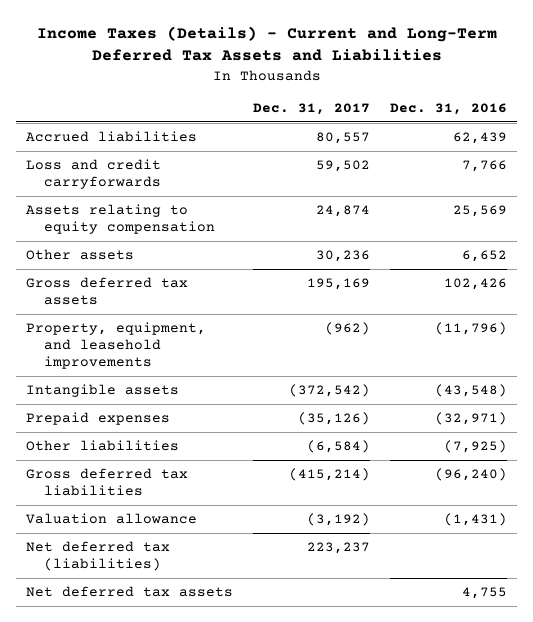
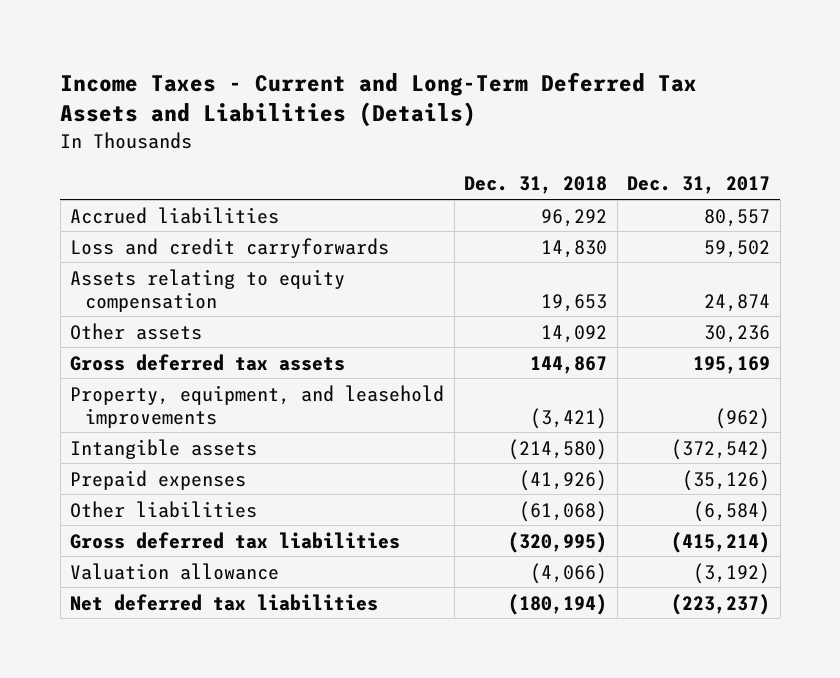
[36,26,497,62] Income Taxes (Details) - Current and Long-Term Deferred Tax Assets and Liabilities -> [60,71,698,128] Income Taxes - Current and Long-Term Deferred Tax Assets and Liabilities (Details)
[390,102,508,115] Dec. 31, 2016 -> none
none -> [464,176,608,195] Dec. 31, 2018
[26,586,234,598] Net deferred tax assets -> none
[26,541,171,572] Net deferred tax (liabilities) -> [70,593,379,611] Net deferred tax liabilities
[307,542,371,555] 223,237 -> [671,593,771,615] (223,237)

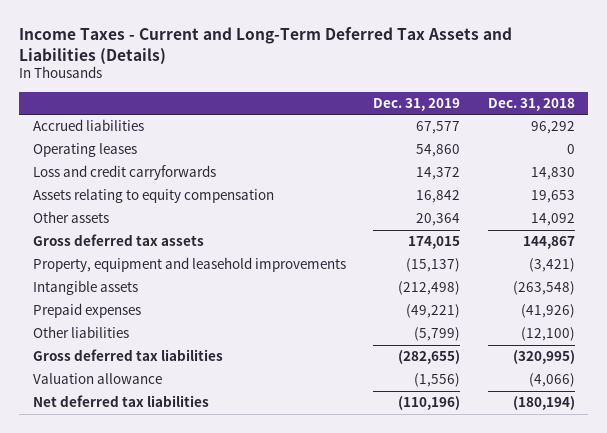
[627,176,771,195] Dec. 31, 2017 -> none
none -> [373,97,461,111] Dec. 31, 2019
none -> [32,143,137,158] Operating leases
[70,384,445,428] Property, equipment, and leasehold improvements -> [32,257,346,273] Property, equipment and leasehold improvements
[508,438,608,460] (214,580) -> [512,281,575,296] (263,548)
[519,500,608,522] (61,068) -> [520,327,575,342] (12,100)

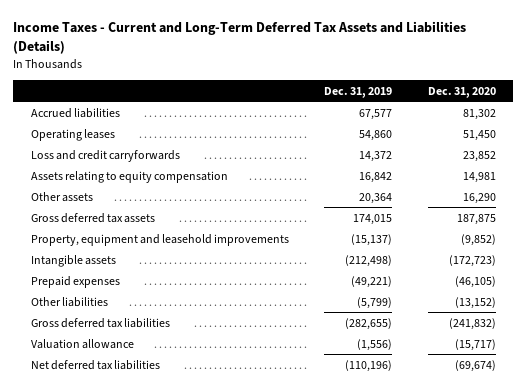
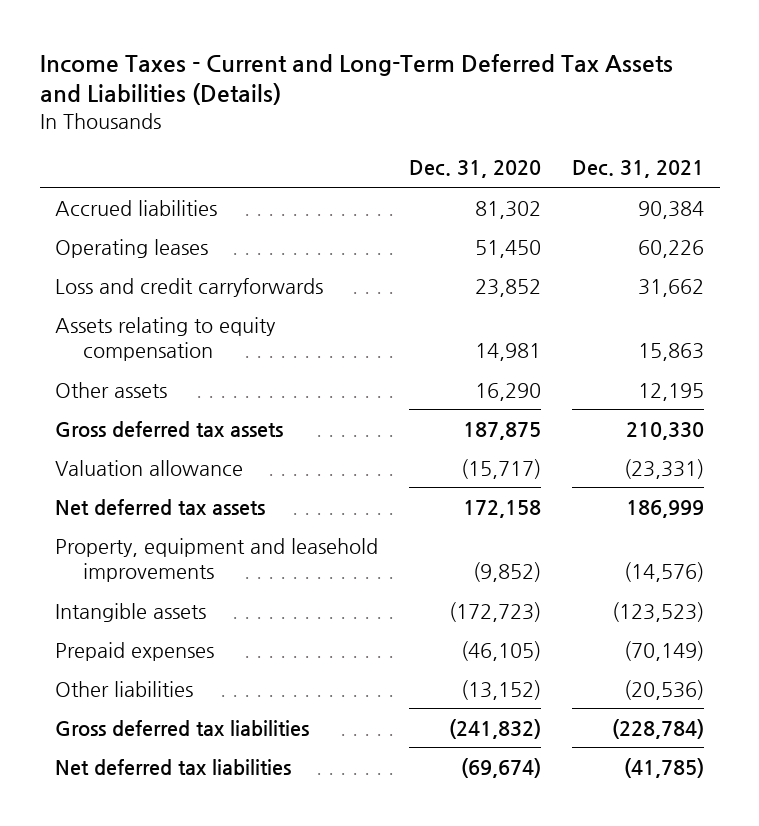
[324,86,393,98] Dec. 31, 2019 -> none
none -> [572,160,705,179] Dec. 31, 2021
[31,338,135,349] Valuation allowance -> [55,459,244,476] Valuation allowance
none -> [55,498,266,515] Net deferred tax assets

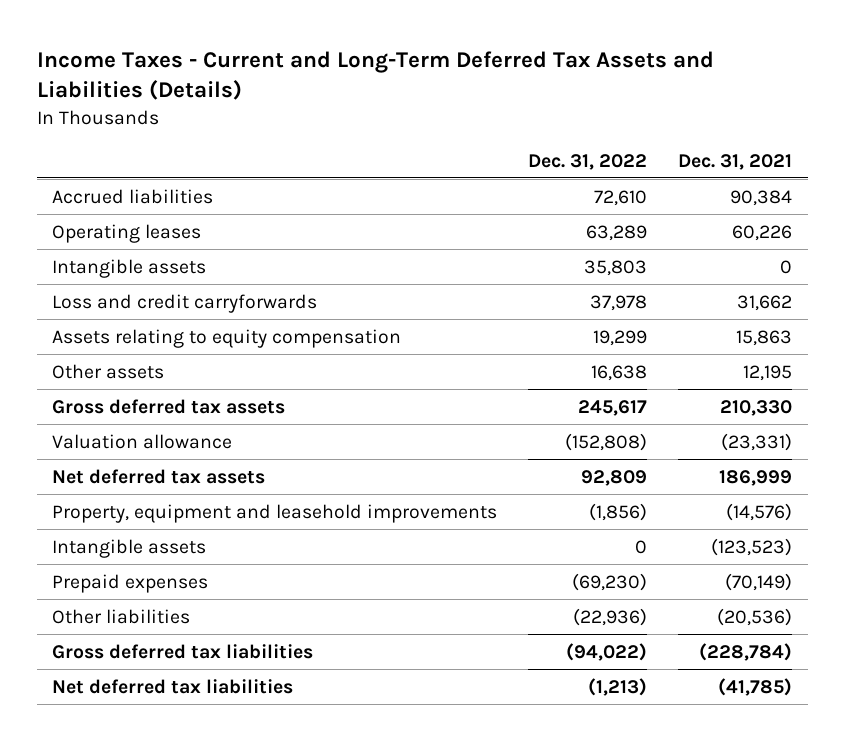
[409,160,542,179] Dec. 31, 2020 -> none
none -> [528,153,648,170] Dec. 31, 2022
none -> [52,258,207,278] Intangible assets

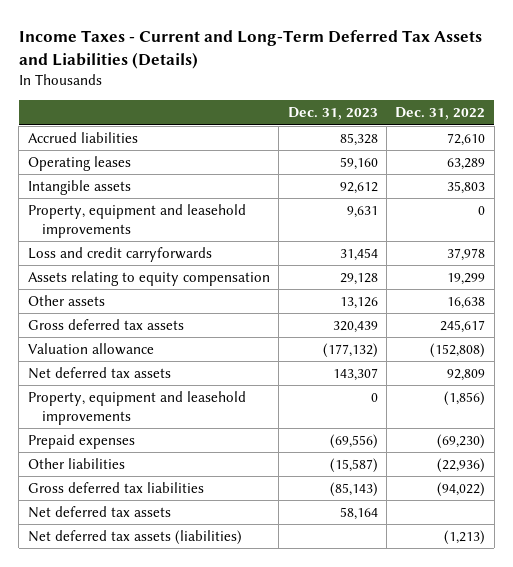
[678,153,793,170] Dec. 31, 2021 -> none
none -> [287,107,378,121] Dec. 31, 2023
none -> [27,204,246,238] Property, equipment and leasehold improvements
[52,538,207,558] Intangible assets -> none
none -> [27,506,171,519] Net deferred tax assets
[52,678,294,694] Net deferred tax liabilities -> [27,530,242,546] Net deferred tax assets (liabilities)

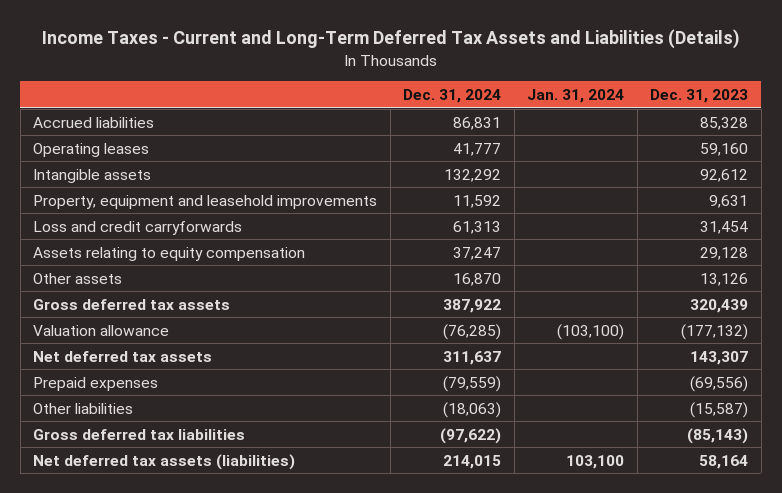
[395,107,486,121] Dec. 31, 2022 -> none
none -> [403,88,502,103] Dec. 31, 2024
none -> [527,88,625,103] Jan. 31, 2024
[27,391,246,425] Property, equipment and leasehold improvements -> none
[27,530,242,546] Net deferred tax assets (liabilities) -> none
[27,506,171,519] Net deferred tax assets -> [33,453,296,470] Net deferred tax assets (liabilities)

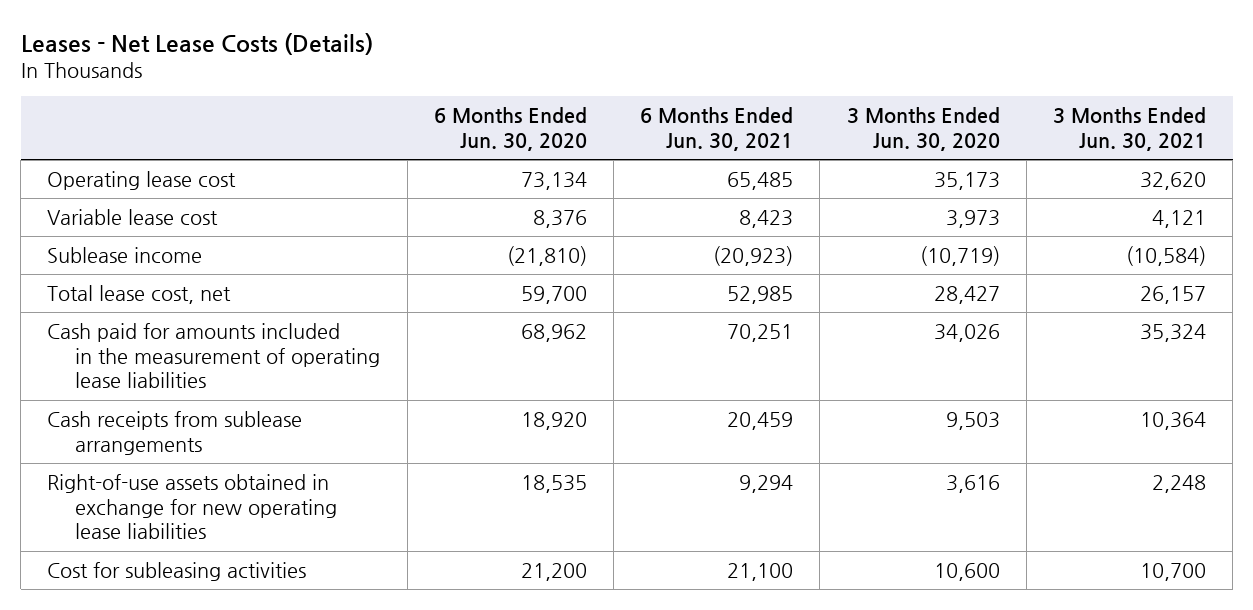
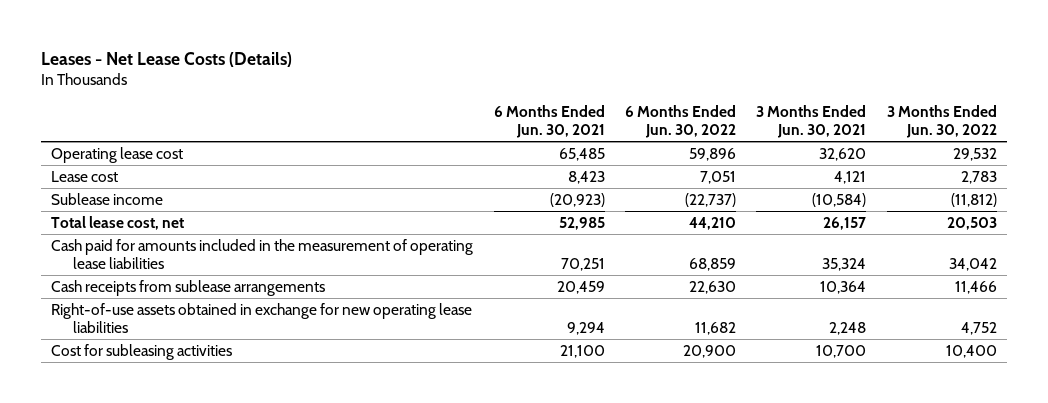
[433,107,587,151] 6 Months Ended Jun. 30, 2020 -> none
[846,107,1000,151] 3 Months Ended Jun. 30, 2020 -> none
none -> [625,105,737,139] 6 Months Ended Jun. 30, 2022
none -> [886,105,997,139] 3 Months Ended Jun. 30, 2022
[47,208,219,225] Variable lease cost -> [51,170,119,182] Lease cost

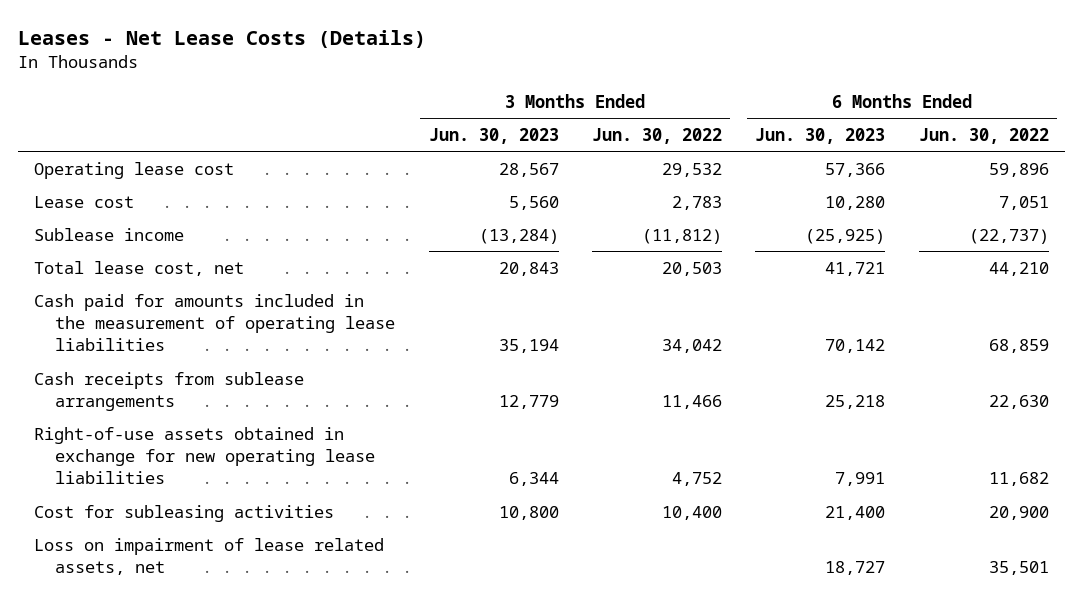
[493,105,605,139] 6 Months Ended Jun. 30, 2021 -> none
[756,105,867,139] 3 Months Ended Jun. 30, 2021 -> none
none -> [428,128,559,145] Jun. 30, 2023
none -> [755,128,886,145] Jun. 30, 2023
none -> [34,537,385,575] Loss on impairment of lease related assets, net

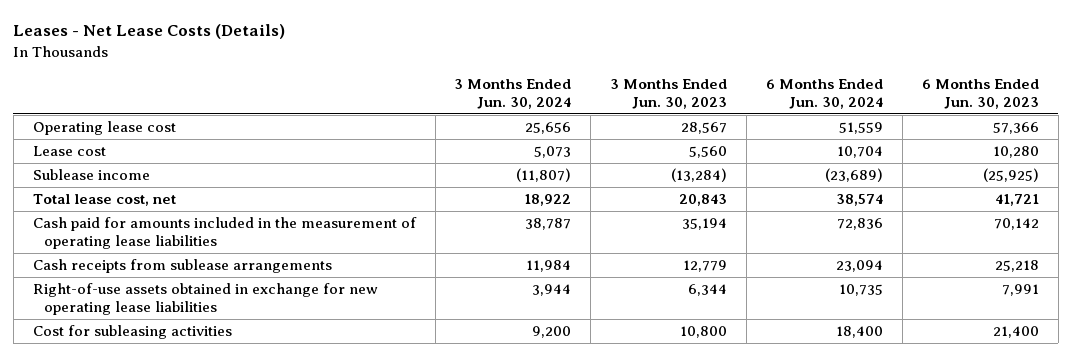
[592,128,723,145] Jun. 30, 2022 -> none
[918,128,1049,145] Jun. 30, 2022 -> none
none -> [454,78,572,109] 3 Months Ended Jun. 30, 2024
none -> [765,78,883,109] 6 Months Ended Jun. 30, 2024
[34,537,385,575] Loss on impairment of lease related assets, net -> none

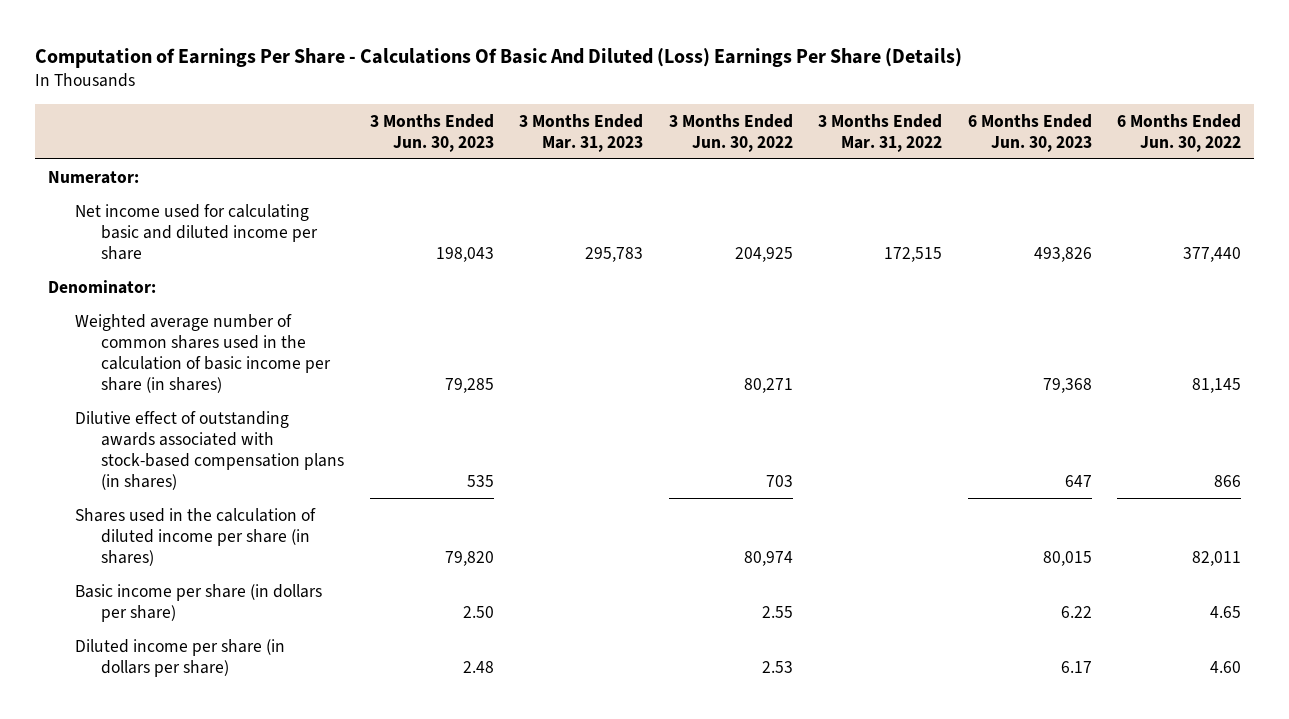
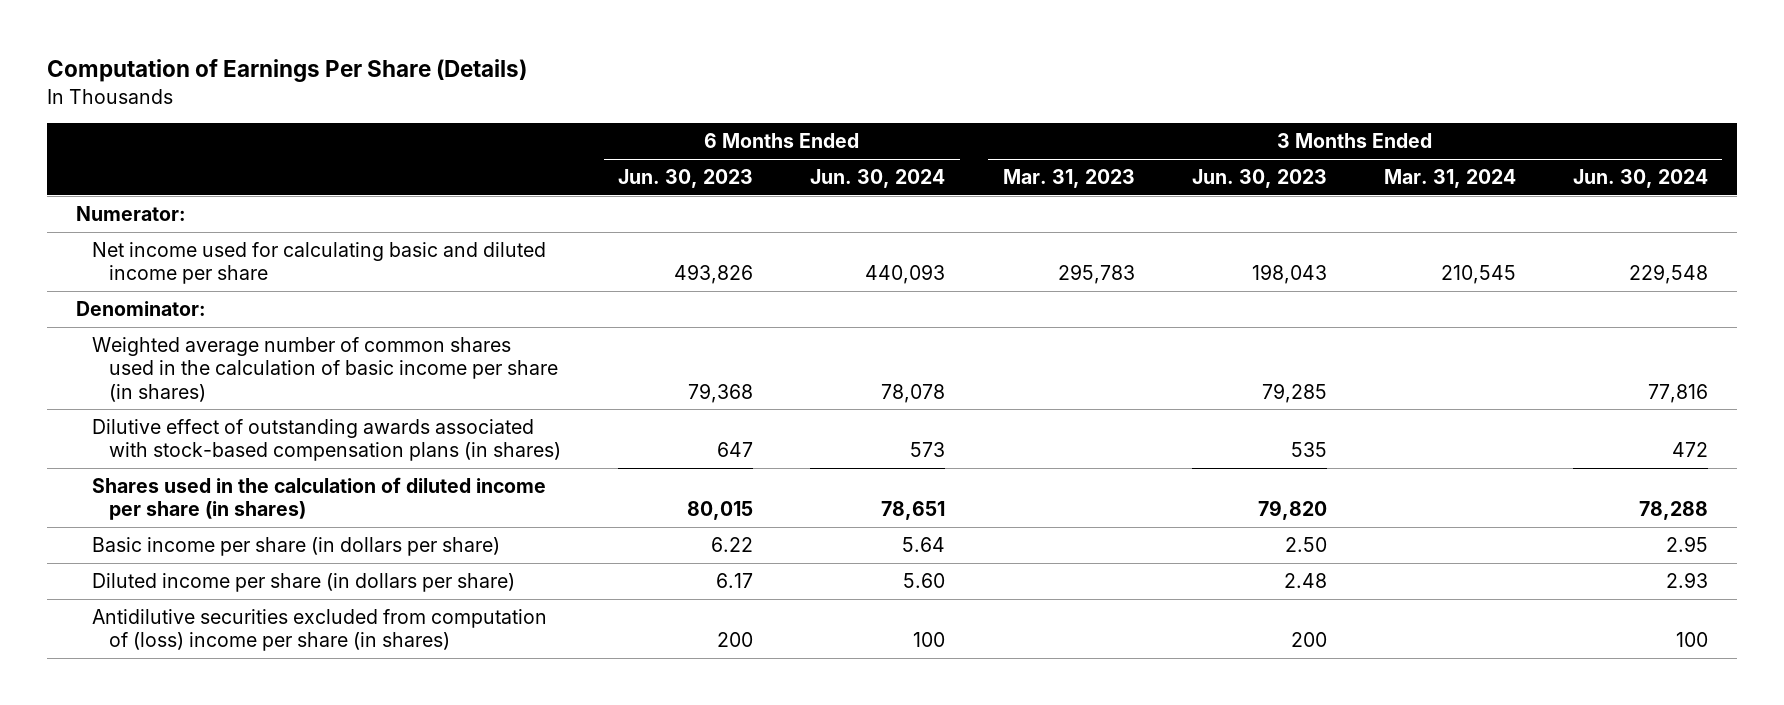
[35,47,963,68] Computation of Earnings Per Share - Calculations Of Basic And Diluted (Loss) Earnings Per Share (Details) -> [46,59,527,83] Computation of Earnings Per Share (Details)
[668,113,793,152] 3 Months Ended Jun. 30, 2022 -> none
[818,113,943,152] 3 Months Ended Mar. 31, 2022 -> none
[1116,113,1241,152] 6 Months Ended Jun. 30, 2022 -> none
none -> [810,168,946,188] Jun. 30, 2024
none -> [1383,168,1516,188] Mar. 31, 2024
none -> [1573,168,1709,188] Jun. 30, 2024
none -> [92,608,548,652] Antidilutive securities excluded from computation of (loss) income per share (in shares)

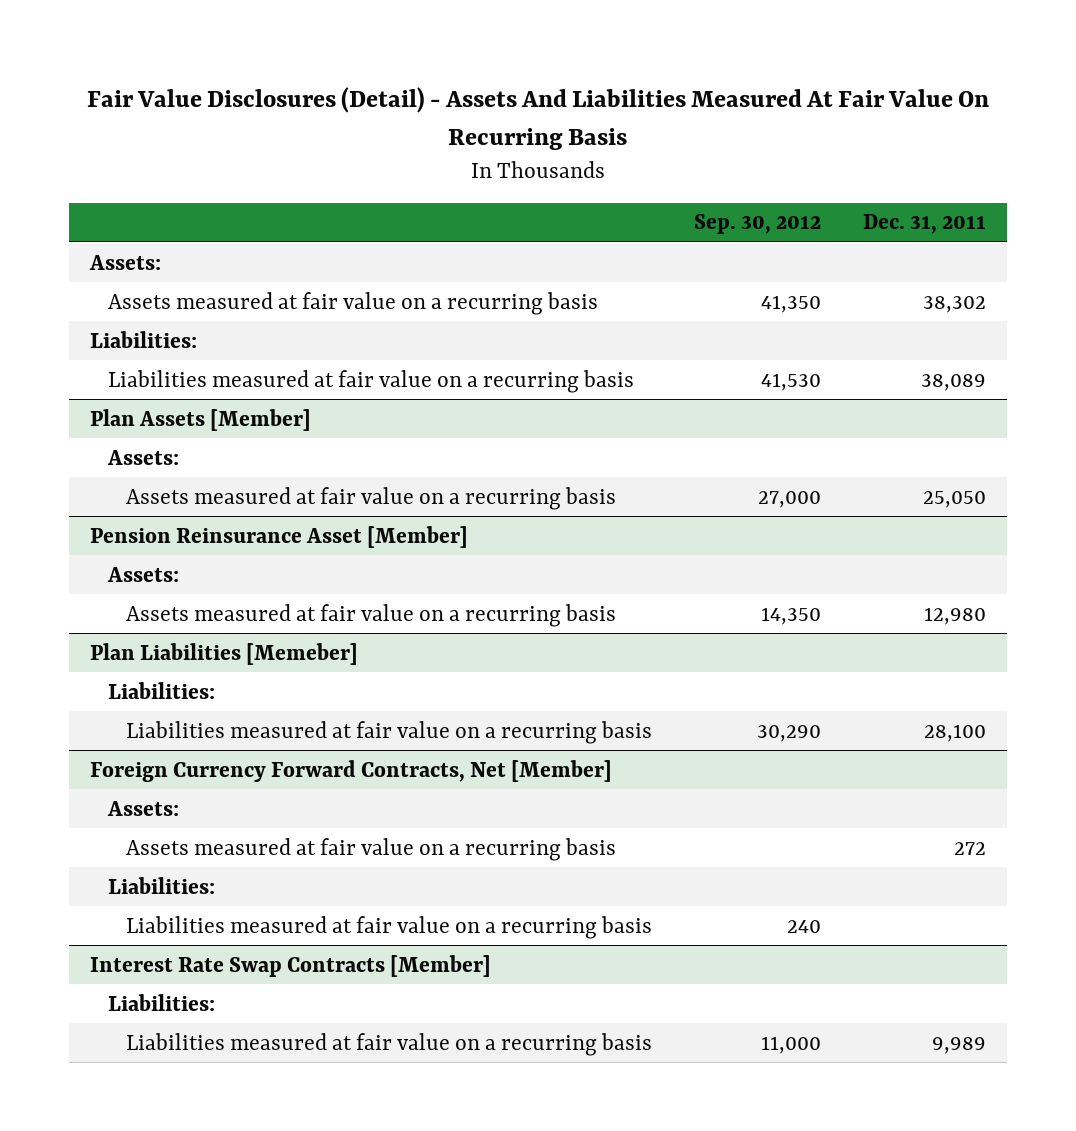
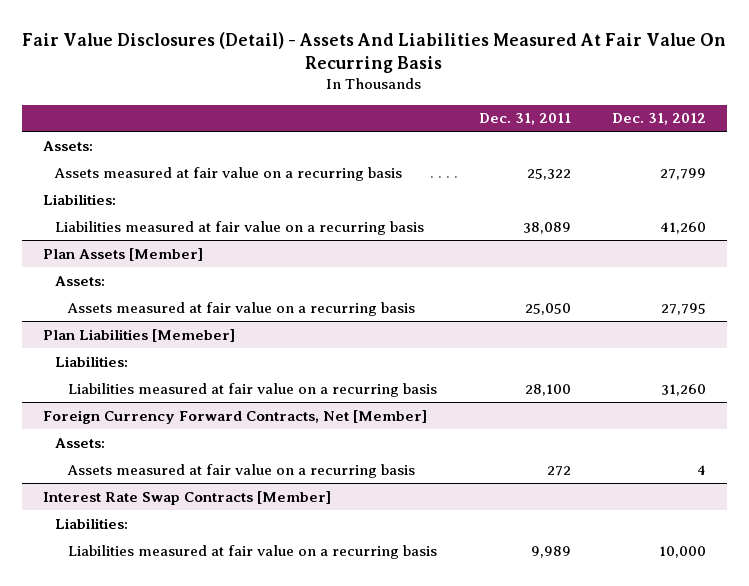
[693,214,821,235] Sep. 30, 2012 -> none
none -> [612,113,707,126] Dec. 31, 2012
[922,295,986,313] 38,302 -> [526,167,571,180] 25,322
[90,525,469,548] Pension Reinsurance Asset [Member] -> none
[106,566,179,582] Assets: -> none
[125,603,616,627] Assets measured at fair value on a recurring basis -> none
[107,876,215,894] Liabilities: -> none
[125,915,652,939] Liabilities measured at fair value on a recurring basis -> none

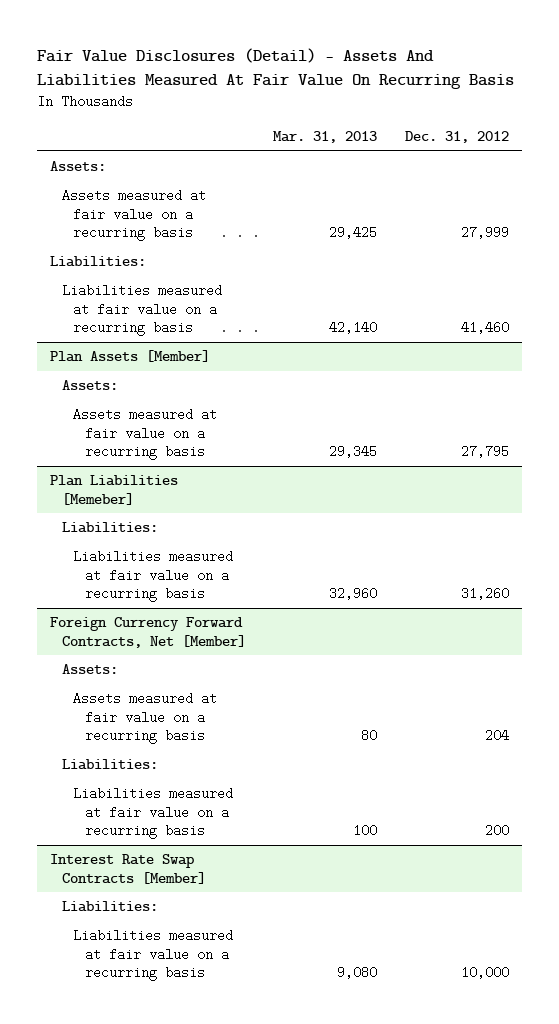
[478,113,571,126] Dec. 31, 2011 -> none
none -> [273,131,378,144] Mar. 31, 2013
[660,167,707,180] 27,799 -> [460,225,509,239] 27,999
[660,221,707,234] 41,260 -> [460,320,509,334] 41,460
[697,464,707,475] 4 -> [484,728,509,742] 204
none -> [61,759,158,771] Liabilities:
none -> [73,787,234,839] Liabilities measured at fair value on a recurring basis

